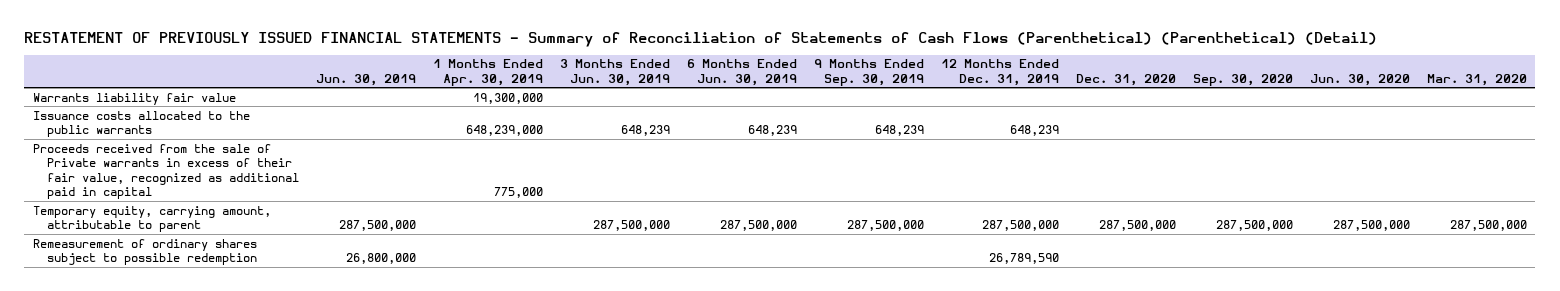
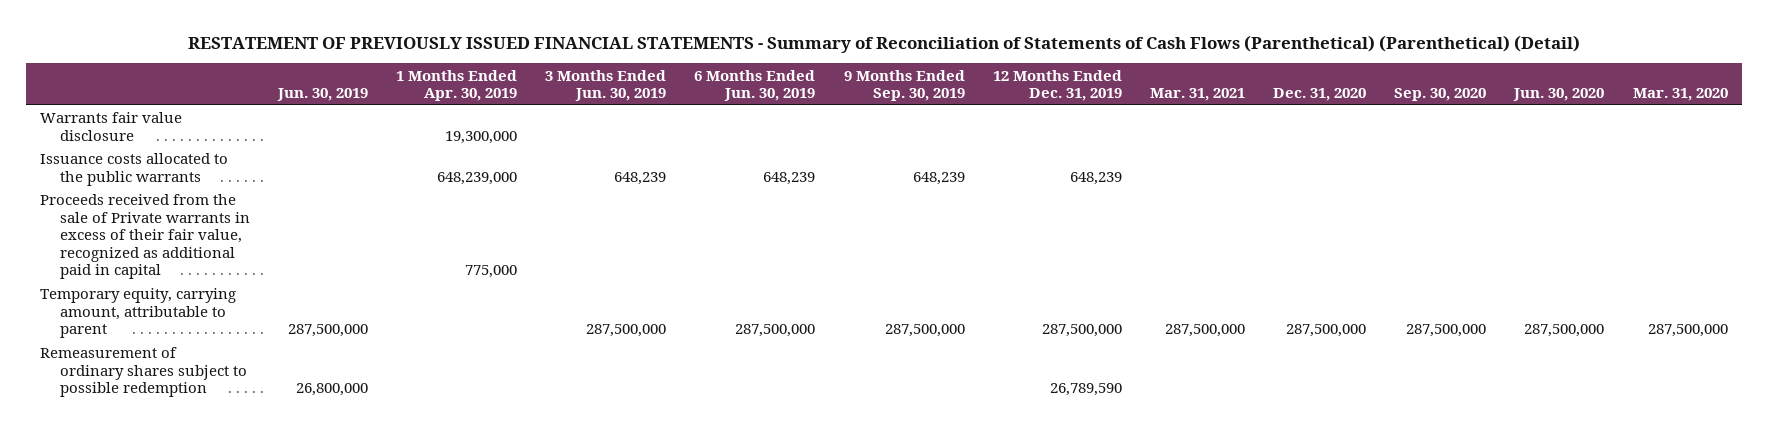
none -> [1149,88,1245,102] Mar. 31, 2021
[32,92,236,105] Warrants liability fair value -> [39,112,182,141] Warrants fair value disclosure

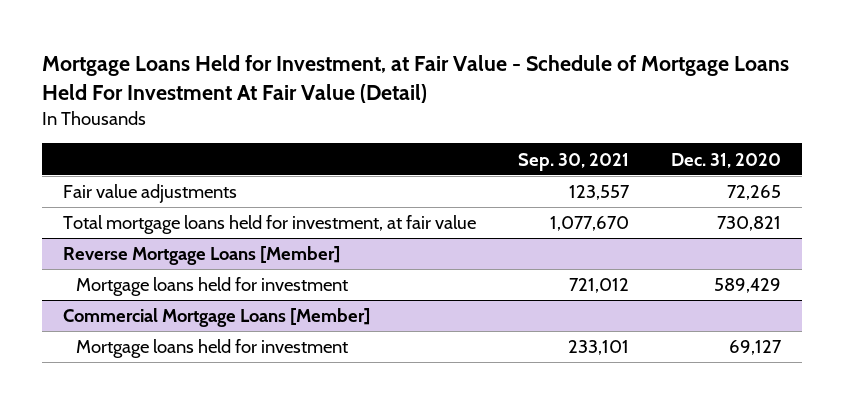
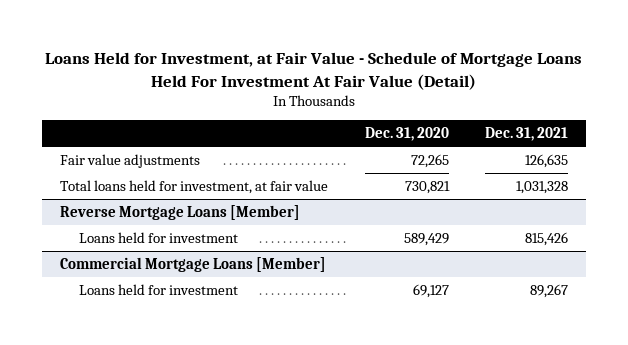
[41,54,789,103] Mortgage Loans Held for Investment, at Fair Value - Schedule of Mortgage Loans Held For Investment At Fair Value (Detail) -> [45,52,583,90] Loans Held for Investment, at Fair Value - Schedule of Mortgage Loans Held For Investment At Fair Value (Detail)
[517,152,629,171] Sep. 30, 2021 -> none
none -> [485,127,569,142] Dec. 31, 2021
[62,215,476,235] Total mortgage loans held for investment, at fair value -> [60,179,329,194] Total loans held for investment, at fair value
[75,277,348,297] Mortgage loans held for investment -> [78,231,238,243] Loans held for investment
[75,339,348,359] Mortgage loans held for investment -> [78,283,238,295] Loans held for investment

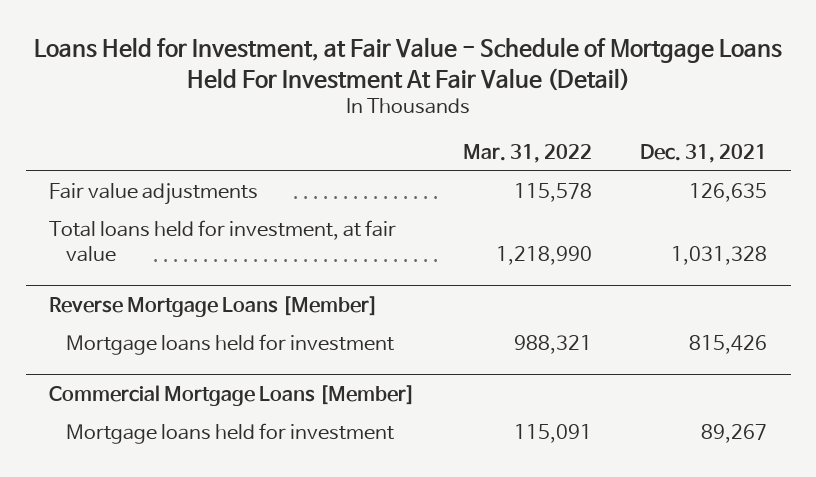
[364,127,449,142] Dec. 31, 2020 -> none
none -> [463,143,593,163] Mar. 31, 2022
[78,231,238,243] Loans held for investment -> [66,334,395,356] Mortgage loans held for investment
[78,283,238,295] Loans held for investment -> [66,423,395,445] Mortgage loans held for investment

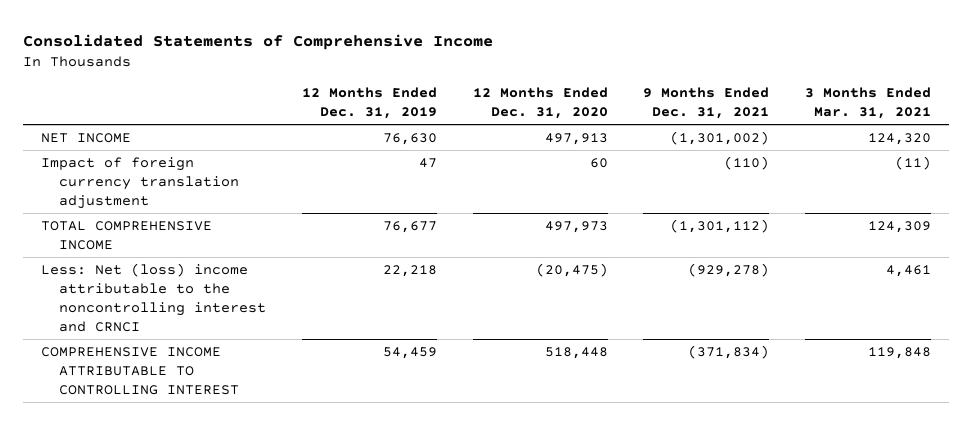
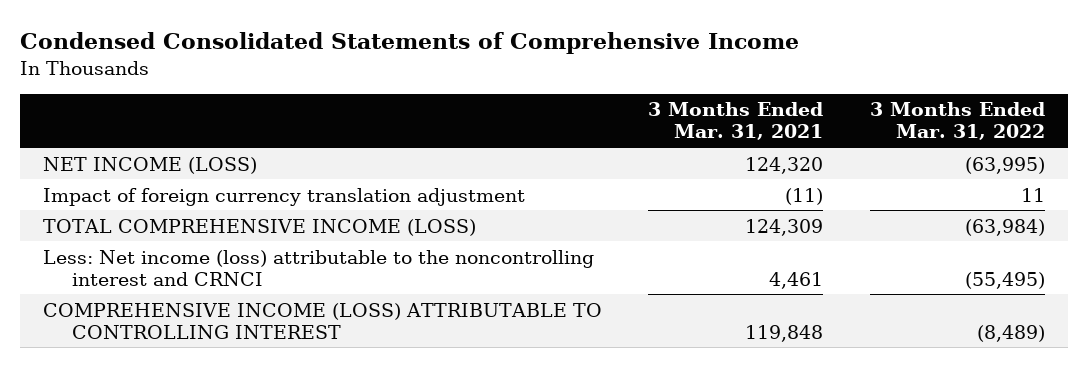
[23,34,494,51] Consolidated Statements of Comprehensive Income -> [19,32,799,55] Condensed Consolidated Statements of Comprehensive Income
[302,87,438,120] 12 Months Ended Dec. 31, 2019 -> none
[472,87,608,120] 12 Months Ended Dec. 31, 2020 -> none
[643,87,770,120] 9 Months Ended Dec. 31, 2021 -> none
none -> [870,102,1046,141] 3 Months Ended Mar. 31, 2022
[40,132,131,143] NET INCOME -> [42,156,257,174] NET INCOME (LOSS)
[40,220,212,250] TOTAL COMPREHENSIVE INCOME -> [42,218,476,236] TOTAL COMPREHENSIVE INCOME (LOSS)
[40,262,267,332] Less: Net (loss) income attributable to the noncontrolling interest and CRNCI -> [42,249,594,286] Less: Net income (loss) attributable to the noncontrolling interest and CRNCI
[40,346,240,395] COMPREHENSIVE INCOME ATTRIBUTABLE TO CONTROLLING INTEREST -> [42,302,602,339] COMPREHENSIVE INCOME (LOSS) ATTRIBUTABLE TO CONTROLLING INTEREST

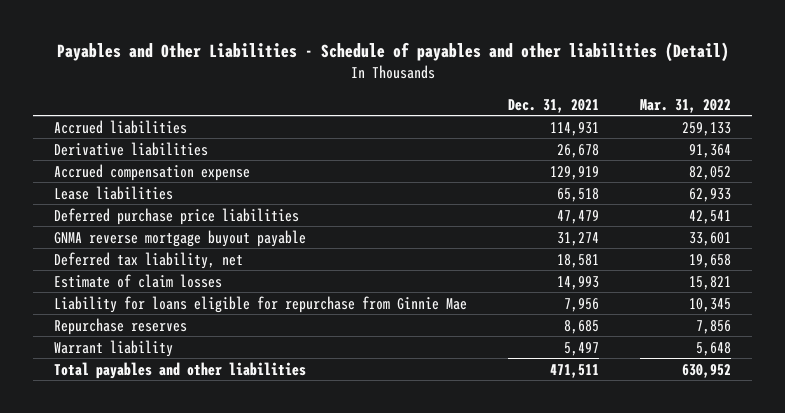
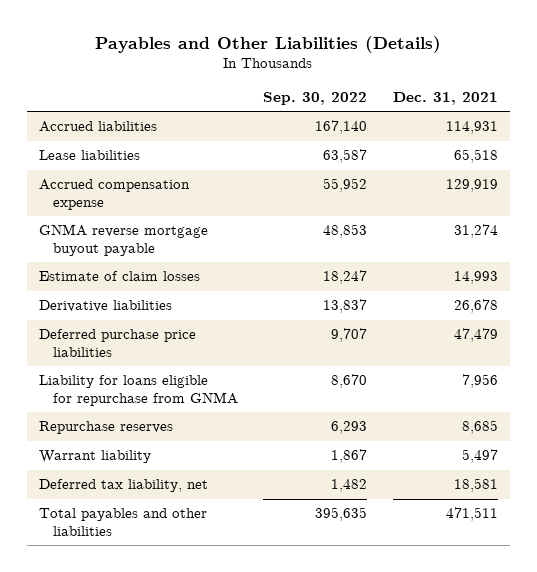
[56,41,729,62] Payables and Other Liabilities - Schedule of payables and other liabilities (Detail) -> [95,36,442,54] Payables and Other Liabilities (Details)
[640,98,732,113] Mar. 31, 2022 -> none
none -> [263,91,368,105] Sep. 30, 2022
[53,163,250,181] Accrued compensation expense -> [39,179,191,210] Accrued compensation expense
[53,141,208,156] Derivative liabilities -> [39,300,173,313] Derivative liabilities
[53,207,299,225] Deferred purchase price liabilities -> [39,329,197,357] Deferred purchase price liabilities
[53,295,467,313] Liability for loans eligible for repurchase from Ginnie Mae -> [39,375,239,406] Liability for loans eligible for repurchase from GNMA
[53,251,243,269] Deferred tax liability, net -> [39,479,209,493] Deferred tax liability, net

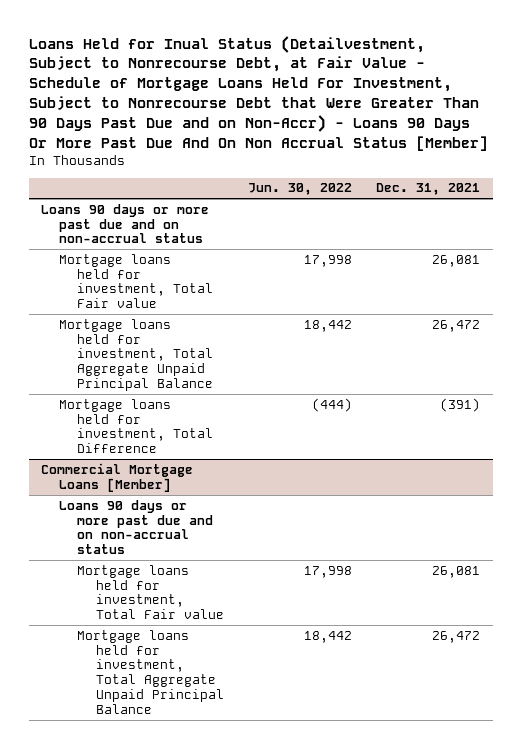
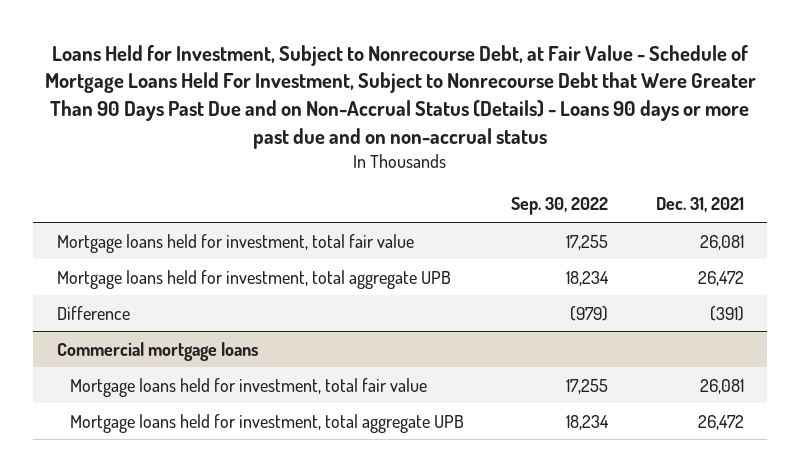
[28,35,488,151] Loans Held for Inual Status (Detailvestment, Subject to Nonrecourse Debt, at Fair Value - Schedule of Mortgage Loans Held For Investment, Subject to Nonrecourse Debt that Were Greater Than 90 Days Past Due and on Non-Accr) - Loans 90 Days Or More Past Due And On Non Accrual Status [Member] -> [45,44,757,149] Loans Held for Investment, Subject to Nonrecourse Debt, at Fair Value - Schedule of Mortgage Loans Held For Investment, Subject to Nonrecourse Debt that Were Greater Than 90 Days Past Due and on Non-Accrual Status (Details) - Loans 90 days or more past due and on non-accrual status
[247,183,352,196] Jun. 30, 2022 -> none
none -> [511,197,609,216] Sep. 30, 2022
[41,203,210,244] Loans 90 days or more past due and on non-accrual status -> none
[59,499,214,555] Loans 90 days or more past due and on non-accrual status -> none
[59,253,214,309] Mortgage loans held for investment, Total Fair value -> [56,233,414,253] Mortgage loans held for investment, total fair value
[59,318,214,391] Mortgage loans held for investment, Total Aggregate Unpaid Principal Balance -> [56,269,451,289] Mortgage loans held for investment, total aggregate UPB
[59,398,214,454] Mortgage loans held for investment, Total Difference -> [56,305,130,320] Difference
[41,462,194,492] Commercial Mortgage Loans [Member] -> [56,341,258,361] Commercial mortgage loans
[77,564,224,620] Mortgage loans held for investment, Total Fair value -> [69,377,427,397] Mortgage loans held for investment, total fair value
[77,629,224,714] Mortgage loans held for investment, Total Aggregate Unpaid Principal Balance -> [69,413,464,433] Mortgage loans held for investment, total aggregate UPB

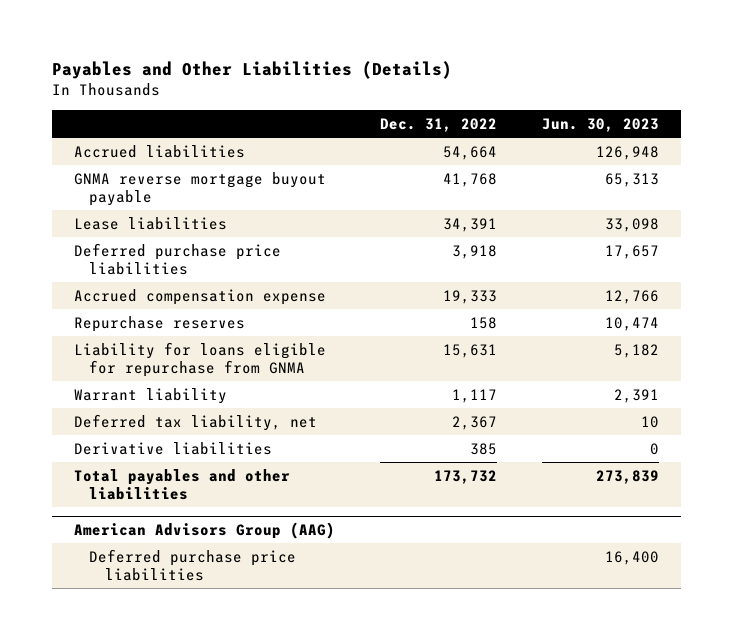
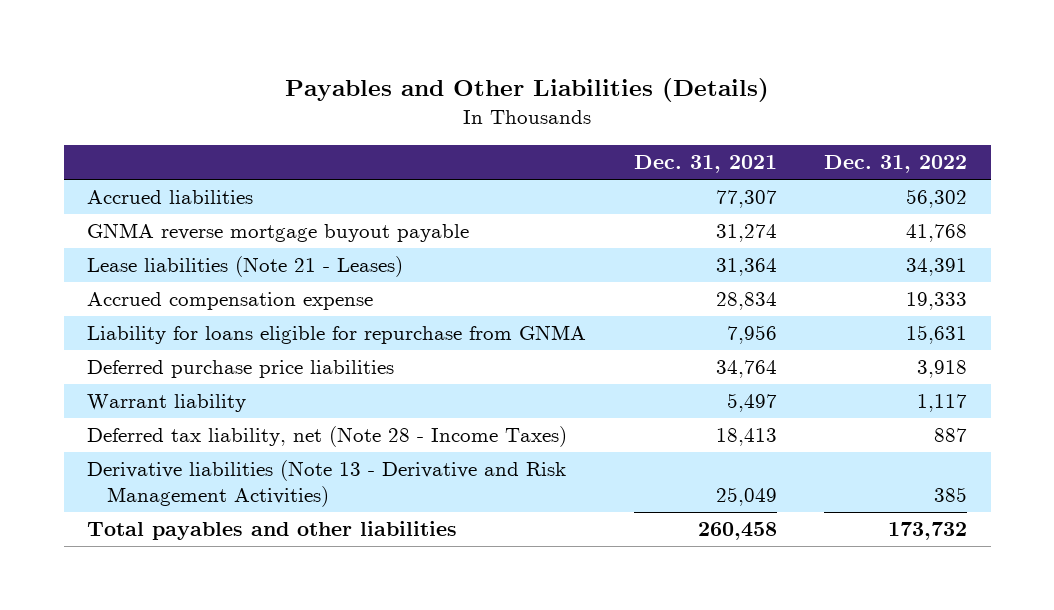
[541,117,659,132] Jun. 30, 2023 -> none
none -> [633,155,777,174] Dec. 31, 2021
[442,145,497,160] 54,664 -> [905,189,967,209] 56,302
[74,216,228,230] Lease liabilities -> [87,256,404,278] Lease liabilities (Note 21 - Leases)
[74,315,246,332] Repurchase reserves -> none
[74,242,282,275] Deferred purchase price liabilities -> [87,360,395,379] Deferred purchase price liabilities
[74,413,318,431] Deferred tax liability, net -> [87,426,568,448] Deferred tax liability, net (Note 28 - Income Taxes)
[451,415,497,430] 2,367 -> [933,428,967,443] 887
[74,441,273,455] Derivative liabilities -> [87,460,567,508] Derivative liabilities (Note 13 - Derivative and Risk Management Activities)
[74,521,336,539] American Advisors Group (AAG) -> none
[89,548,297,581] Deferred purchase price liabilities -> none

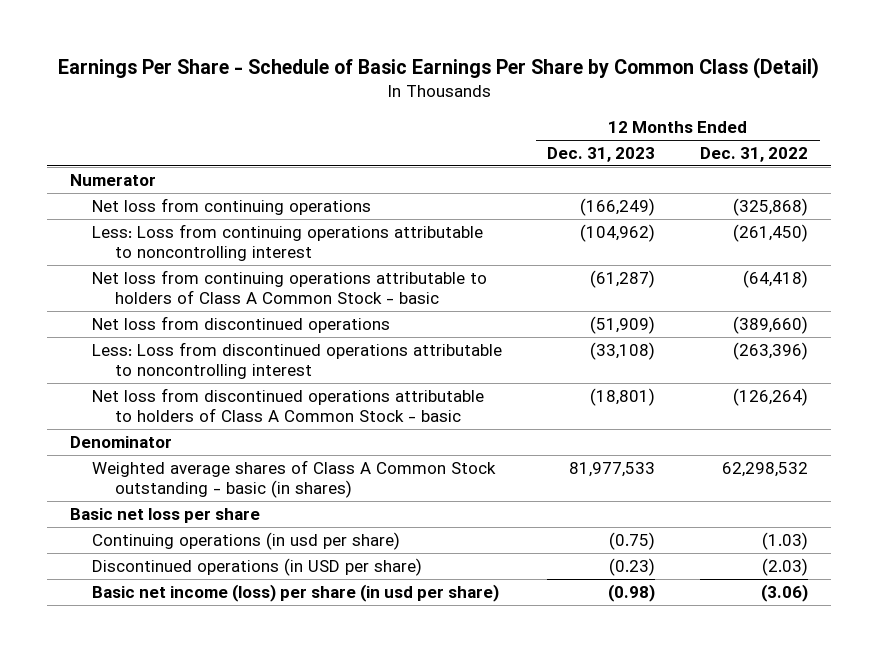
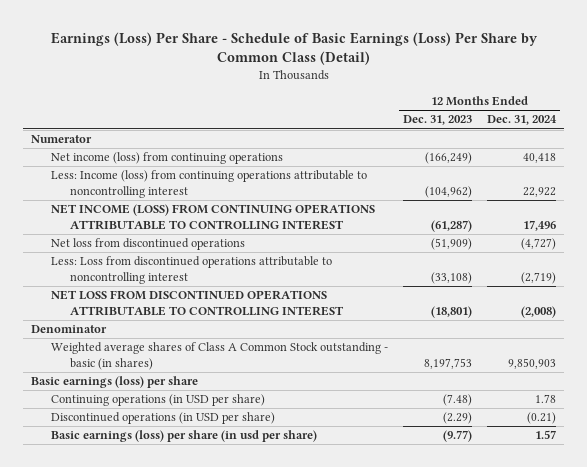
[58,56,820,79] Earnings Per Share - Schedule of Basic Earnings Per Share by Common Class (Detail) -> [50,31,538,66] Earnings (Loss) Per Share - Schedule of Basic Earnings (Loss) Per Share by Common Class (Detail)
[700,147,809,163] Dec. 31, 2022 -> none
none -> [487,115,558,126] Dec. 31, 2024
[92,197,372,215] Net loss from continuing operations -> [50,152,283,165] Net income (loss) from continuing operations
[92,223,484,262] Less: Loss from continuing operations attributable to noncontrolling interest -> [50,170,367,198] Less: Income (loss) from continuing operations attributable to noncontrolling interest
[92,269,488,305] Net loss from continuing operations attributable to holders of Class A Common Stock - basic -> [50,204,375,230] NET INCOME (LOSS) FROM CONTINUING OPERATIONS ATTRIBUTABLE TO CONTROLLING INTEREST
[92,387,485,423] Net loss from discontinued operations attributable to holders of Class A Common Stock - basic -> [50,290,345,316] NET LOSS FROM DISCONTINUED OPERATIONS ATTRIBUTABLE TO CONTROLLING INTEREST
[569,461,656,477] 81,977,533 -> [423,357,472,369] 8,197,753
[69,507,260,523] Basic net loss per share -> [31,376,199,389] Basic earnings (loss) per share
[92,531,401,550] Continuing operations (in usd per share) -> [50,394,265,407] Continuing operations (in USD per share)
[609,531,656,550] (0.75) -> [442,394,472,407] (7.48)
[609,557,656,576] (0.23) -> [442,412,472,425] (2.29)
[92,583,500,602] Basic net income (loss) per share (in usd per share) -> [50,430,317,443] Basic earnings (loss) per share (in usd per share)
[608,583,656,602] (0.98) -> [442,430,472,443] (9.77)

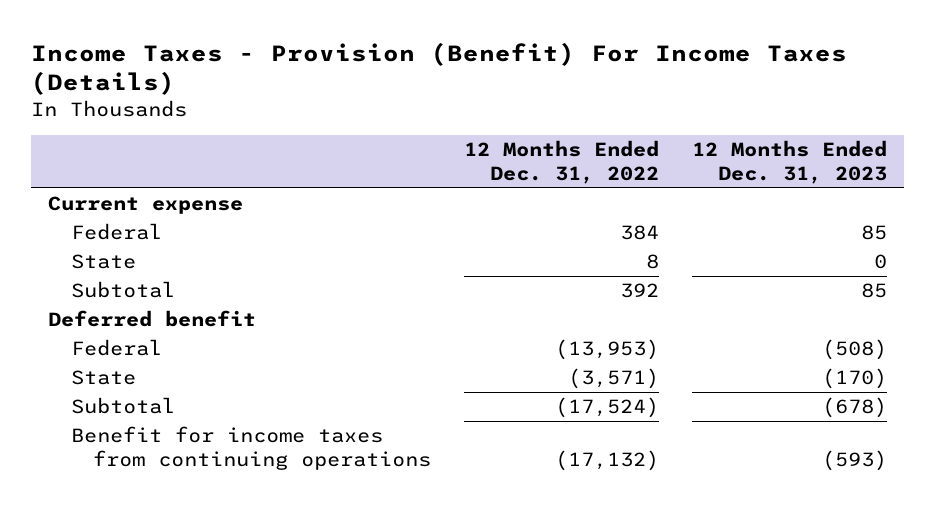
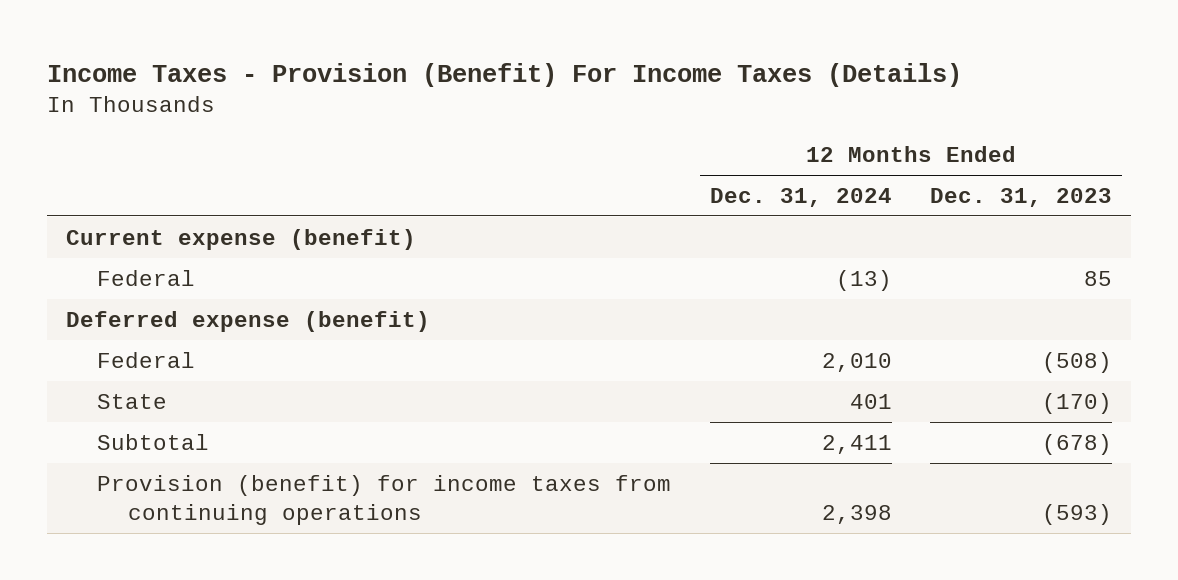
[464,140,660,184] 12 Months Ended Dec. 31, 2022 -> none
none -> [709,187,892,207] Dec. 31, 2024
[47,196,243,215] Current expense -> [66,228,417,250] Current expense (benefit)
[70,254,136,270] State -> none
[70,281,175,299] Subtotal -> none
[47,310,256,328] Deferred benefit -> [66,310,431,332] Deferred expense (benefit)
[70,426,432,471] Benefit for income taxes from continuing operations -> [97,474,672,525] Provision (benefit) for income taxes from continuing operations

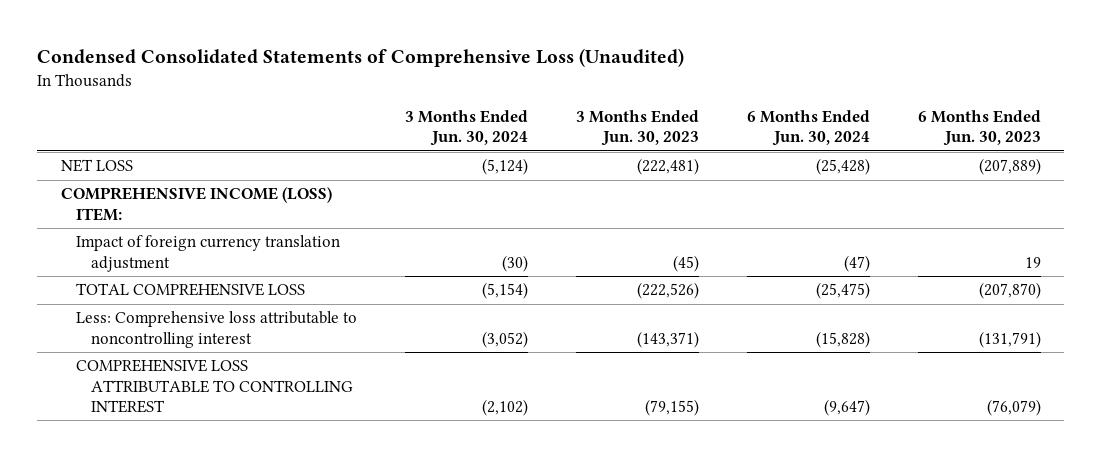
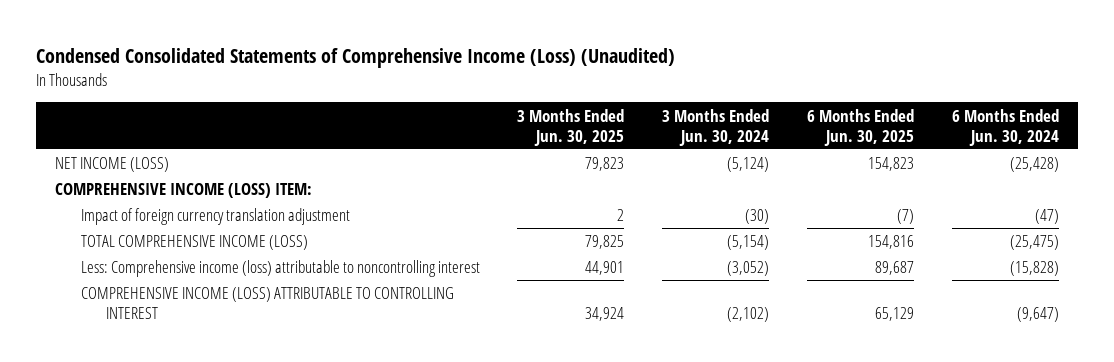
[36,47,684,67] Condensed Consolidated Statements of Comprehensive Loss (Unaudited) -> [36,47,676,68] Condensed Consolidated Statements of Comprehensive Income (Loss) (Unaudited)
[575,109,699,147] 3 Months Ended Jun. 30, 2023 -> none
[917,109,1041,147] 6 Months Ended Jun. 30, 2023 -> none
none -> [517,108,625,146] 3 Months Ended Jun. 30, 2025
none -> [807,108,915,146] 6 Months Ended Jun. 30, 2025
[60,159,133,173] NET LOSS -> [55,157,170,173] NET INCOME (LOSS)
[75,283,305,297] TOTAL COMPREHENSIVE LOSS -> [80,235,308,251] TOTAL COMPREHENSIVE INCOME (LOSS)
[75,311,357,348] Less: Comprehensive loss attributable to noncontrolling interest -> [80,260,480,278] Less: Comprehensive income (loss) attributable to noncontrolling interest
[75,359,353,413] COMPREHENSIVE LOSS ATTRIBUTABLE TO CONTROLLING INTEREST -> [80,287,454,320] COMPREHENSIVE INCOME (LOSS) ATTRIBUTABLE TO CONTROLLING INTEREST

